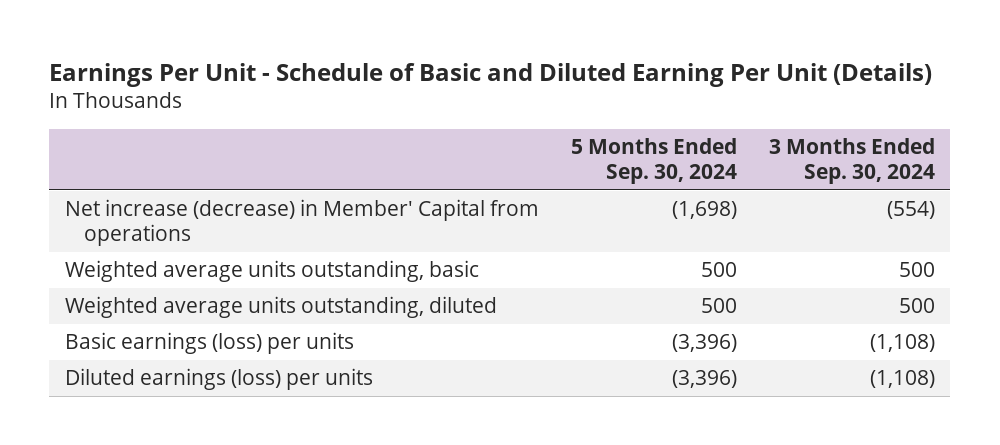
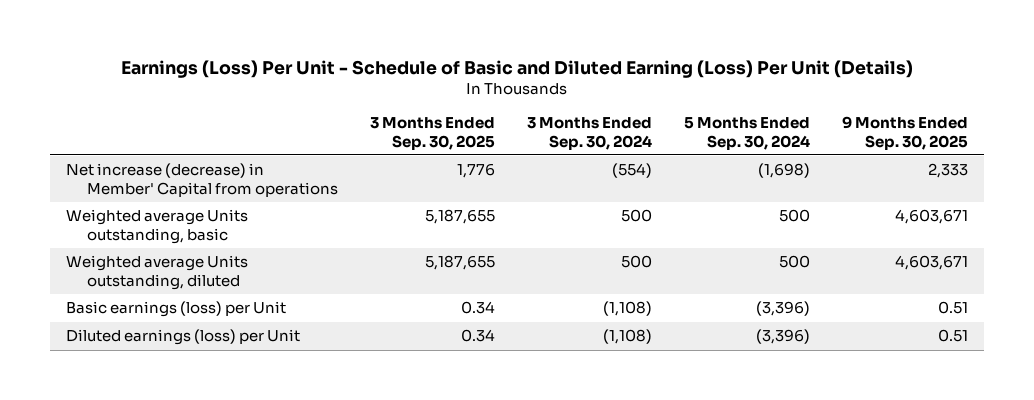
[49,62,933,87] Earnings Per Unit - Schedule of Basic and Diluted Earning Per Unit (Details) -> [121,59,914,78] Earnings (Loss) Per Unit - Schedule of Basic and Diluted Earning (Loss) Per Unit (Details)
none -> [370,117,496,150] 3 Months Ended Sep. 30, 2025
none -> [841,116,968,150] 9 Months Ended Sep. 30, 2025
[65,260,480,283] Weighted average units outstanding, basic -> [66,209,249,244] Weighted average Units outstanding, basic
[65,296,498,319] Weighted average units outstanding, diluted -> [66,255,249,290] Weighted average Units outstanding, diluted
[65,332,355,355] Basic earnings (loss) per units -> [66,301,287,318] Basic earnings (loss) per Unit
[65,368,374,391] Diluted earnings (loss) per units -> [66,329,301,346] Diluted earnings (loss) per Unit

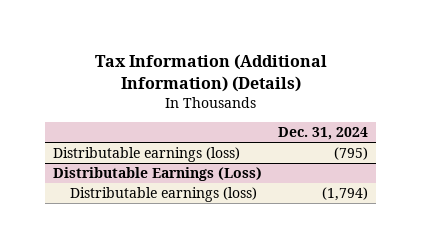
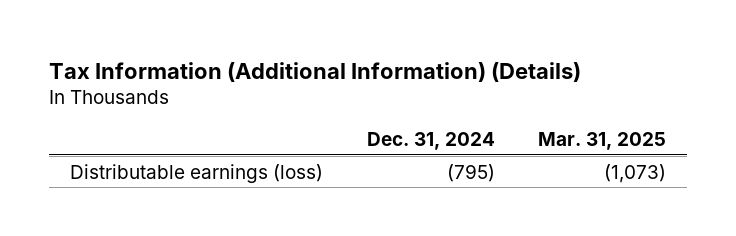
none -> [537,132,666,151] Mar. 31, 2025
[53,167,263,182] Distributable Earnings (Loss) -> none
[69,187,257,203] Distributable earnings (loss) -> none

